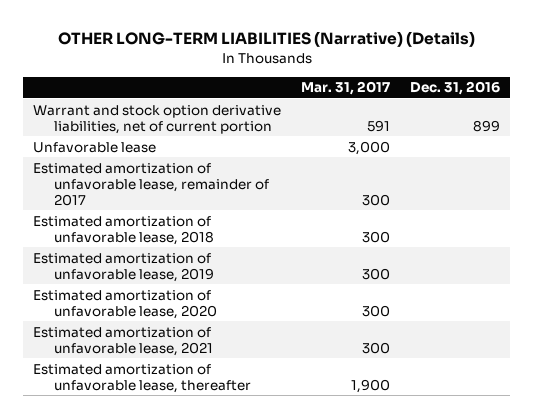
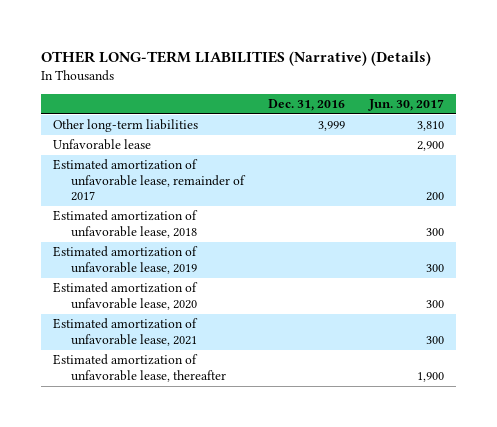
[301,81,391,96] Mar. 31, 2017 -> none
none -> [367,99,444,112] Jun. 30, 2017
[33,104,282,134] Warrant and stock option derivative liabilities, net of current portion -> none
none -> [53,119,199,133] Other long-term liabilities

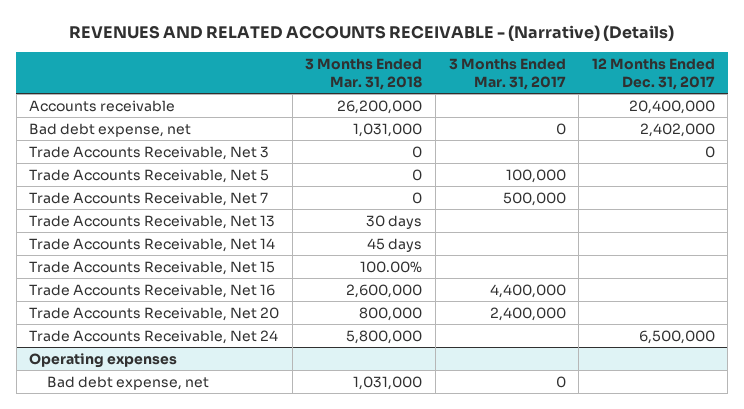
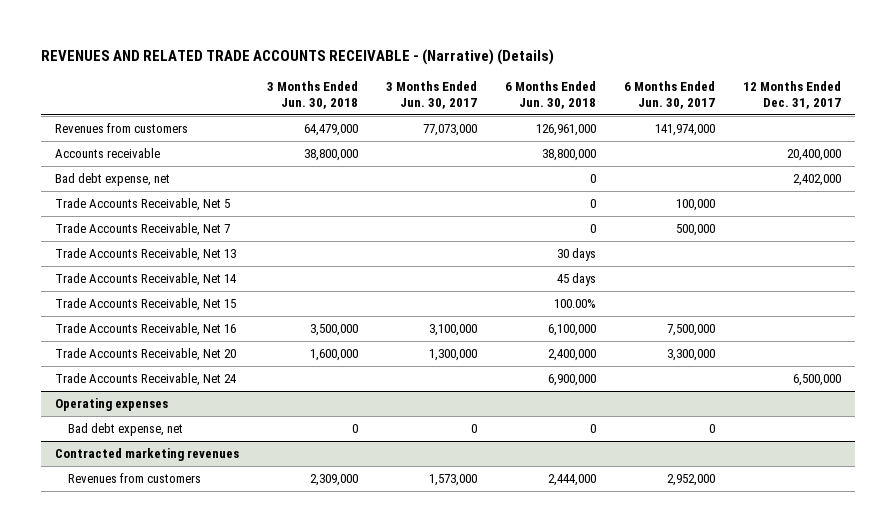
[68,25,674,42] REVENUES AND RELATED ACCOUNTS RECEIVABLE - (Narrative) (Details) -> [41,49,555,66] REVENUES AND RELATED TRADE ACCOUNTS RECEIVABLE - (Narrative) (Details)
[305,57,423,90] 3 Months Ended Mar. 31, 2018 -> none
[448,57,566,90] 3 Months Ended Mar. 31, 2017 -> none
none -> [267,81,359,110] 3 Months Ended Jun. 30, 2018
none -> [386,81,478,110] 3 Months Ended Jun. 30, 2017
none -> [504,81,596,110] 6 Months Ended Jun. 30, 2018
none -> [623,81,715,110] 6 Months Ended Jun. 30, 2017
none -> [55,122,189,133] Revenues from customers
[29,145,270,160] Trade Accounts Receivable, Net 3 -> none
none -> [55,447,240,461] Contracted marketing revenues
none -> [68,472,202,483] Revenues from customers

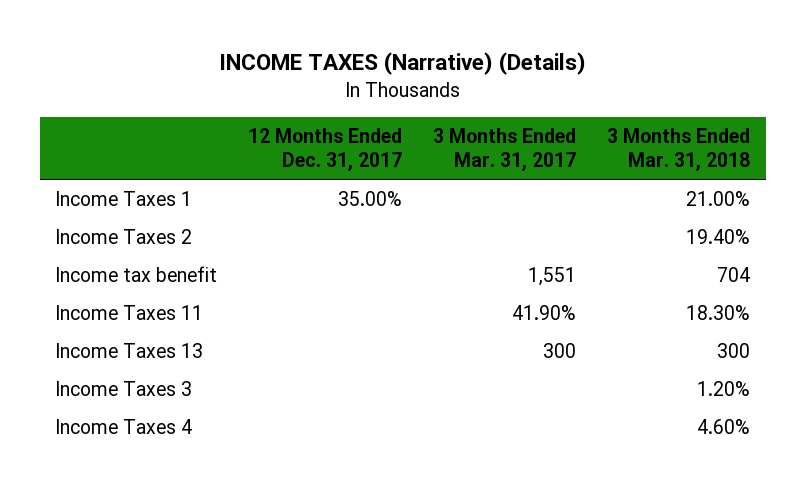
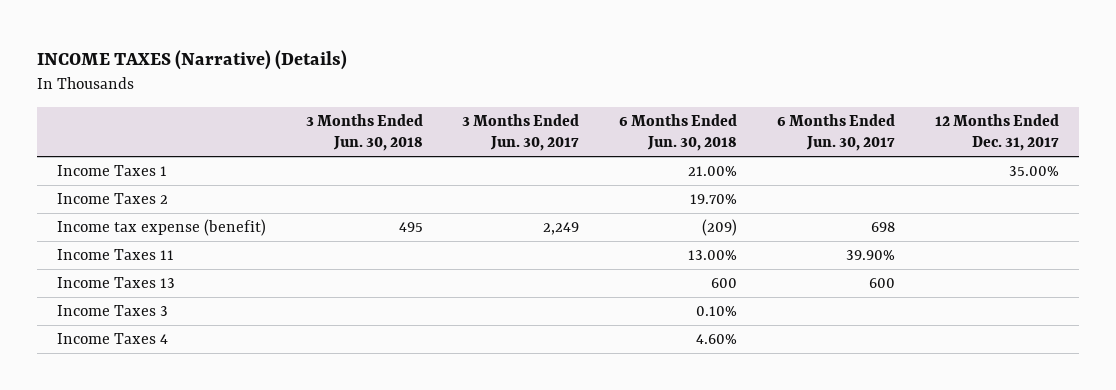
[433,127,577,171] 3 Months Ended Mar. 31, 2017 -> none
[607,127,751,171] 3 Months Ended Mar. 31, 2018 -> none
none -> [305,114,423,152] 3 Months Ended Jun. 30, 2018
none -> [462,114,580,152] 3 Months Ended Jun. 30, 2017
none -> [619,114,738,152] 6 Months Ended Jun. 30, 2018
none -> [776,114,895,152] 6 Months Ended Jun. 30, 2017
[55,266,218,283] Income tax benefit -> [56,219,266,237] Income tax expense (benefit)

